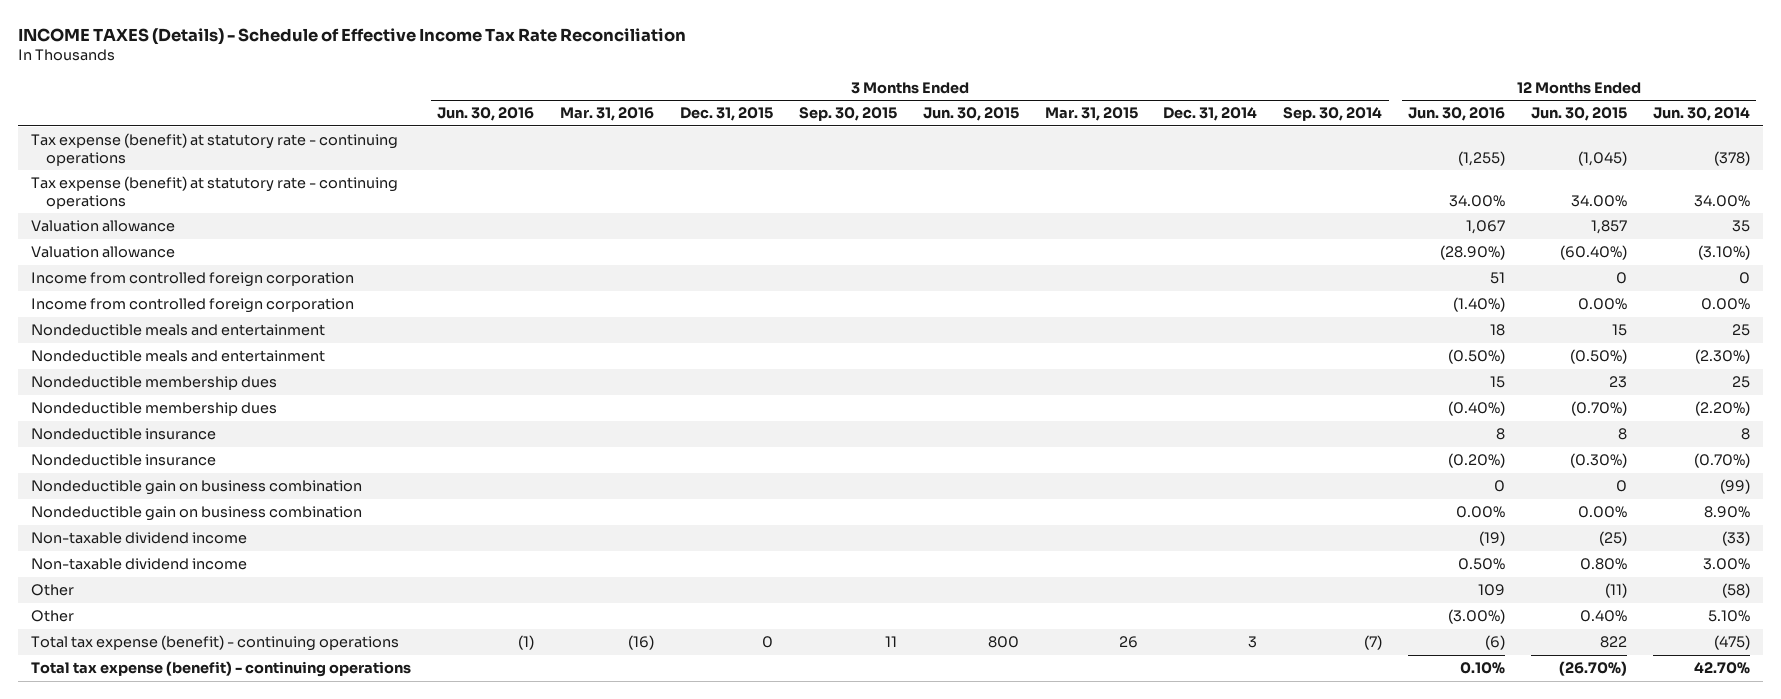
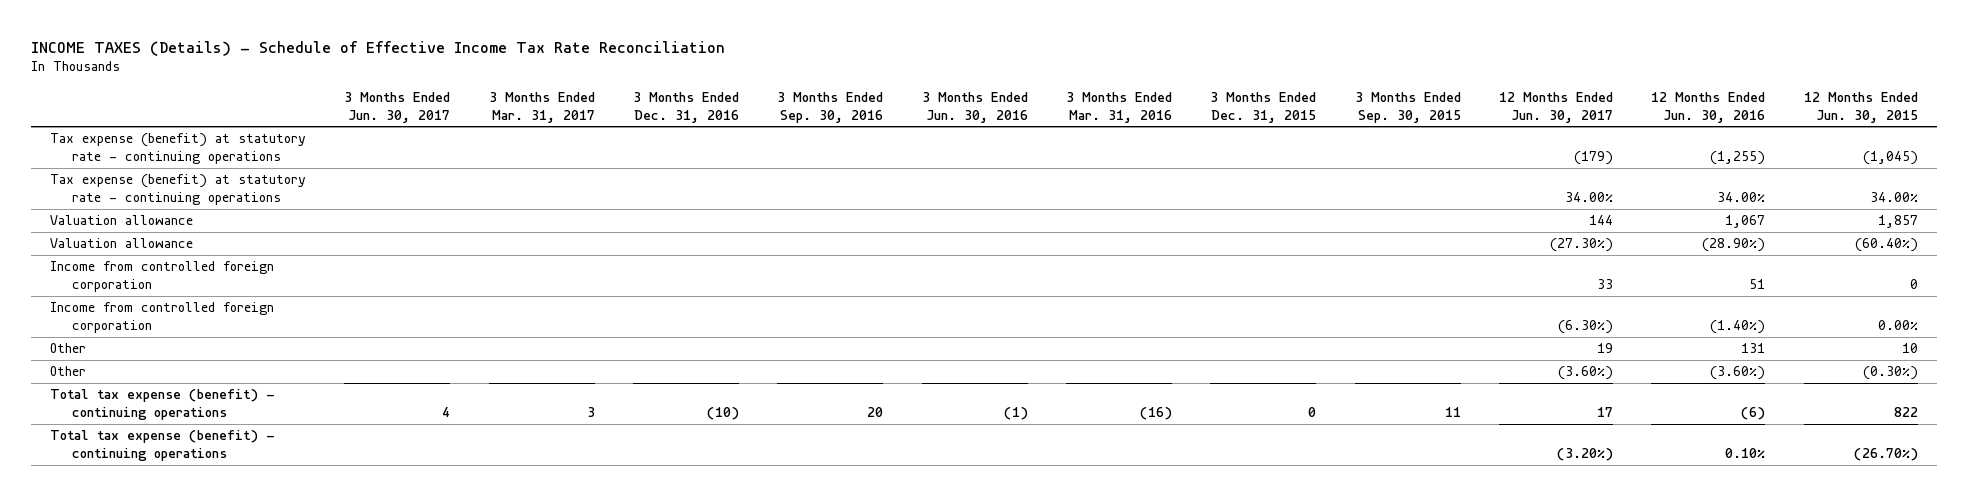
[922,107,1019,122] Jun. 30, 2015 -> none
[1044,107,1138,122] Mar. 31, 2015 -> none
[1163,107,1258,122] Dec. 31, 2014 -> none
[1283,107,1383,122] Sep. 30, 2014 -> none
[1653,107,1751,122] Jun. 30, 2014 -> none
none -> [344,91,451,123] 3 Months Ended Jun. 30, 2017
none -> [488,91,595,123] 3 Months Ended Mar. 31, 2017
none -> [632,91,739,123] 3 Months Ended Dec. 31, 2016
none -> [777,91,884,123] 3 Months Ended Sep. 30, 2016
none -> [1498,91,1613,123] 12 Months Ended Jun. 30, 2017
[31,324,326,337] Nondeductible meals and entertainment -> none
[31,350,326,363] Nondeductible meals and entertainment -> none
[31,376,278,391] Nondeductible membership dues -> none
[31,402,278,417] Nondeductible membership dues -> none
[31,428,217,441] Nondeductible insurance -> none
[31,454,217,467] Nondeductible insurance -> none
[31,480,363,496] Nondeductible gain on business combination -> none
[31,506,363,522] Nondeductible gain on business combination -> none
[31,532,248,545] Non-taxable dividend income -> none
[31,558,248,571] Non-taxable dividend income -> none
[1478,584,1506,597] 109 -> [1741,343,1766,354] 131
[1605,583,1628,599] (11) -> [1901,343,1918,354] 10
[1448,609,1506,625] (3.00%) -> [1710,366,1766,381] (3.60%)
[1580,610,1628,623] 0.40% -> [1862,366,1918,381] (0.30%)

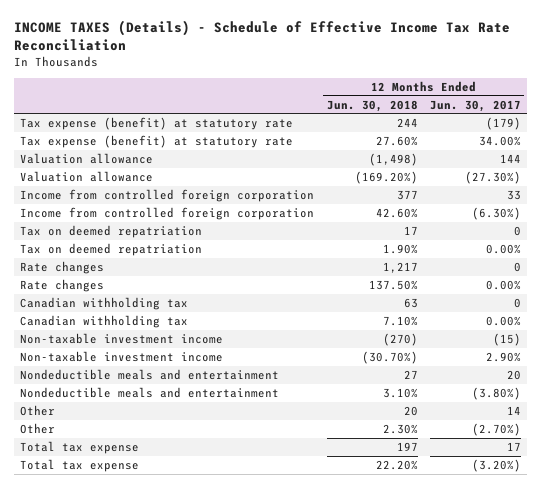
[344,91,451,123] 3 Months Ended Jun. 30, 2017 -> none
[488,91,595,123] 3 Months Ended Mar. 31, 2017 -> none
[632,91,739,123] 3 Months Ended Dec. 31, 2016 -> none
[777,91,884,123] 3 Months Ended Sep. 30, 2016 -> none
[921,91,1028,123] 3 Months Ended Jun. 30, 2016 -> none
[1065,91,1172,123] 3 Months Ended Mar. 31, 2016 -> none
[1210,91,1317,123] 3 Months Ended Dec. 31, 2015 -> none
[1354,91,1461,123] 3 Months Ended Sep. 30, 2015 -> none
[1651,91,1766,123] 12 Months Ended Jun. 30, 2016 -> none
[1803,91,1918,123] 12 Months Ended Jun. 30, 2015 -> none
none -> [326,99,418,112] Jun. 30, 2018
[49,133,306,165] Tax expense (benefit) at statutory rate - continuing operations -> [20,116,294,130] Tax expense (benefit) at statutory rate
[49,174,306,206] Tax expense (benefit) at statutory rate - continuing operations -> [20,134,294,148] Tax expense (benefit) at statutory rate
none -> [20,224,203,238] Tax on deemed repatriation
none -> [20,242,203,256] Tax on deemed repatriation
none -> [20,260,105,274] Rate changes
none -> [20,278,105,292] Rate changes
none -> [20,296,189,310] Canadian withholding tax
none -> [20,314,189,328] Canadian withholding tax
none -> [20,332,224,344] Non-taxable investment income
none -> [20,350,224,362] Non-taxable investment income
none -> [20,368,280,380] Nondeductible meals and entertainment
none -> [20,386,280,398] Nondeductible meals and entertainment
[1596,343,1613,354] 19 -> [506,405,521,415] 14
[1557,366,1613,381] (3.60%) -> [471,422,521,436] (2.70%)
[49,389,275,421] Total tax expense (benefit) - continuing operations -> [20,440,140,454] Total tax expense
[49,430,275,462] Total tax expense (benefit) - continuing operations -> [20,458,140,472] Total tax expense

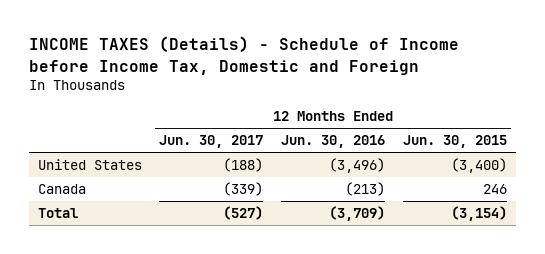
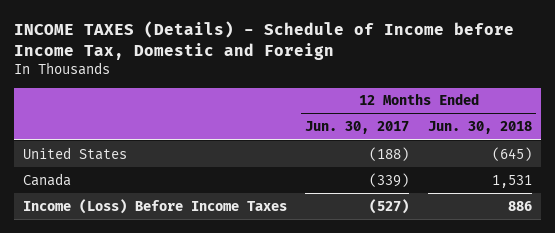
[281,135,386,149] Jun. 30, 2016 -> none
[402,135,507,149] Jun. 30, 2015 -> none
none -> [427,121,532,135] Jun. 30, 2018
[37,208,78,219] Total -> [23,198,288,214] Income (Loss) Before Income Taxes

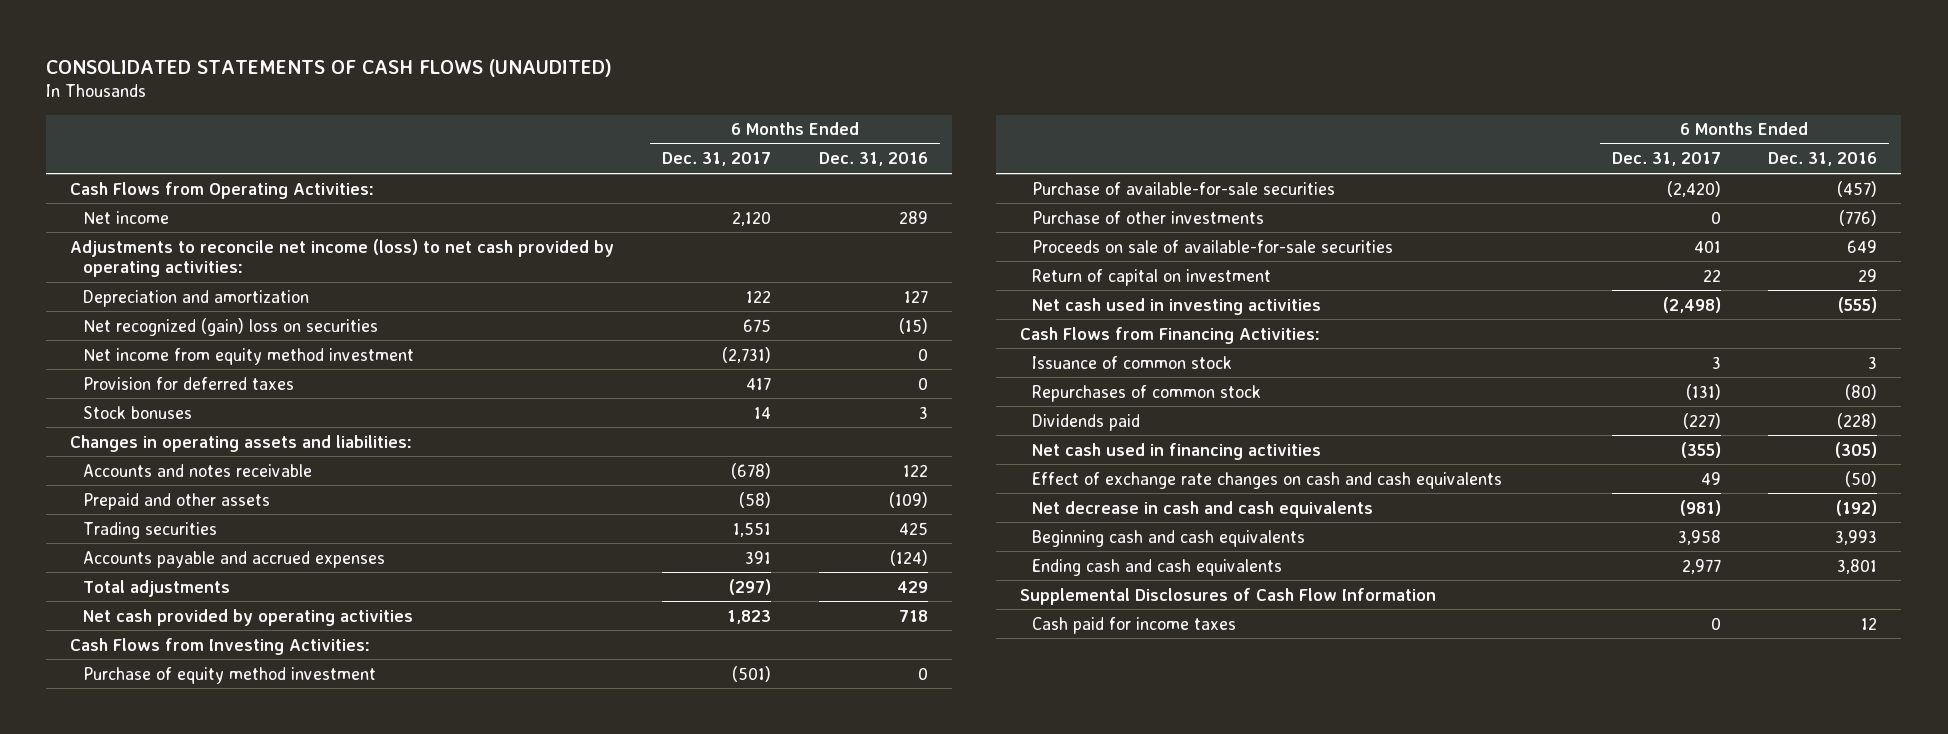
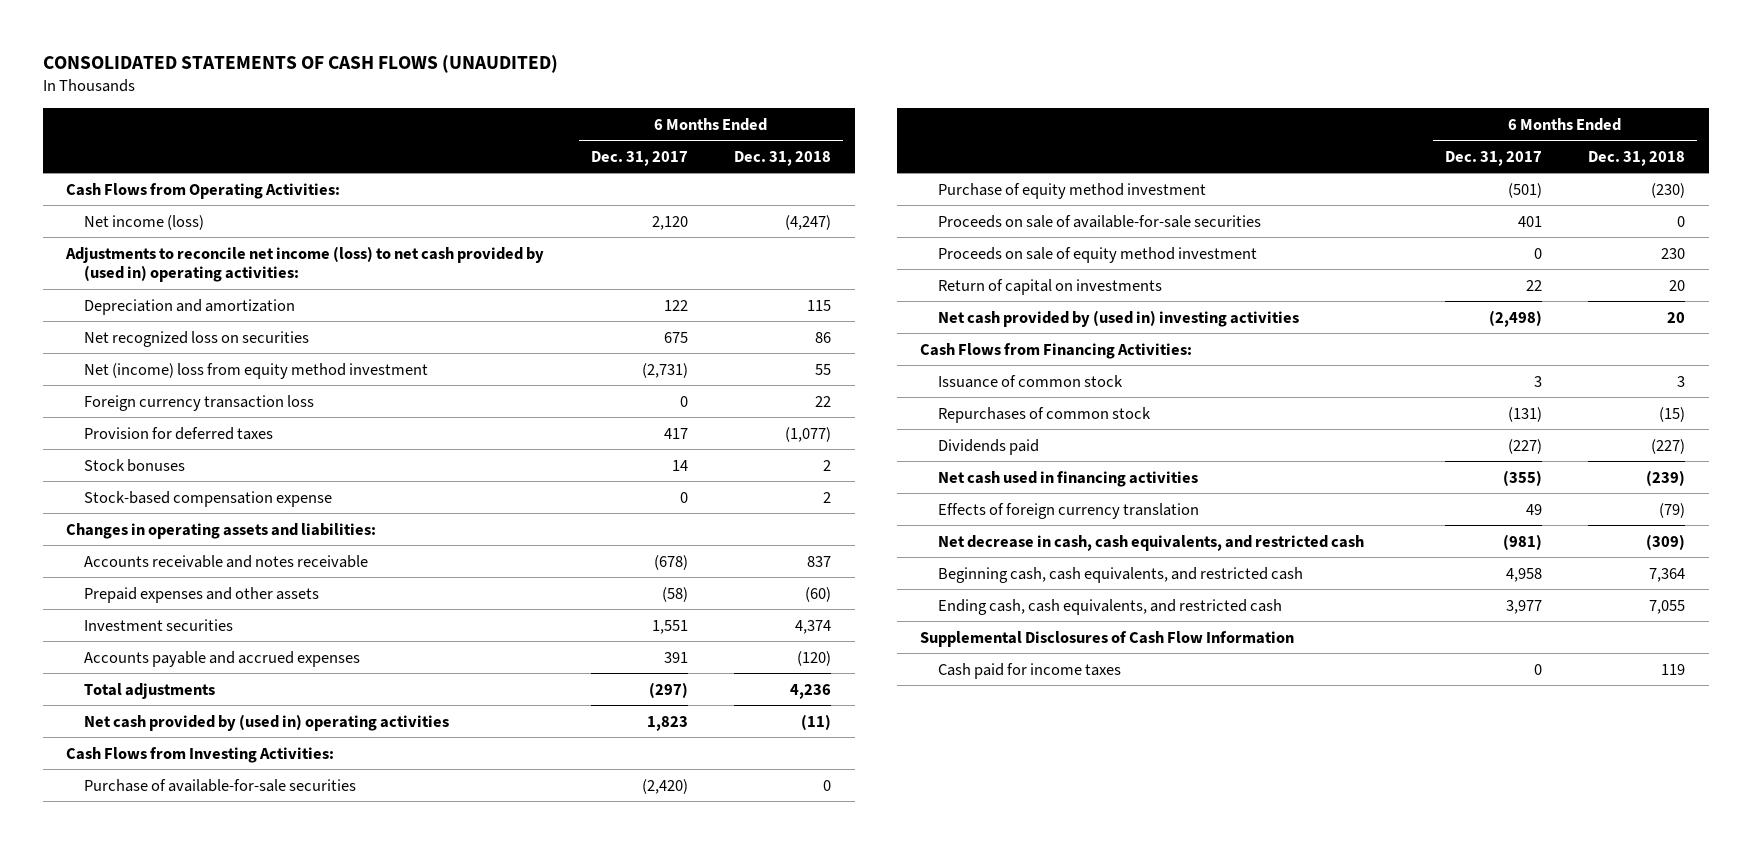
[819,152,929,167] Dec. 31, 2016 -> none
none -> [734,150,832,166] Dec. 31, 2018
[82,210,169,224] Net income -> [84,214,205,230] Net income (loss)
[70,238,615,278] Adjustments to reconcile net income (loss) to net cash provided by operating activities: -> [65,245,545,283] Adjustments to reconcile net income (loss) to net cash provided by (used in) operating activities:
[82,317,378,336] Net recognized (gain) loss on securities -> [84,330,310,347] Net recognized loss on securities
[82,347,414,365] Net income from equity method investment -> [84,362,429,379] Net (income) loss from equity method investment
none -> [84,394,315,411] Foreign currency transaction loss
none -> [84,490,333,507] Stock-based compensation expense
[82,463,312,477] Accounts and notes receivable -> [84,554,369,568] Accounts receivable and notes receivable
[82,492,270,510] Prepaid and other assets -> [84,586,320,603] Prepaid expenses and other assets
[82,521,217,539] Trading securities -> [84,618,234,631] Investment securities
[82,608,413,626] Net cash provided by operating activities -> [84,713,450,731] Net cash provided by (used in) operating activities
[1032,210,1265,224] Purchase of other investments -> none
[82,666,376,684] Purchase of equity method investment -> [937,182,1206,199] Purchase of equity method investment
none -> [937,246,1257,263] Proceeds on sale of equity method investment
[1032,268,1272,286] Return of capital on investment -> [937,278,1162,295] Return of capital on investments
[1032,297,1322,315] Net cash used in investing activities -> [937,309,1299,327] Net cash provided by (used in) investing activities
[1032,471,1503,489] Effect of exchange rate changes on cash and cash equivalents -> [937,502,1199,519] Effects of foreign currency translation
[1032,500,1374,518] Net decrease in cash and cash equivalents -> [937,534,1364,551] Net decrease in cash, cash equivalents, and restricted cash
[1032,529,1306,547] Beginning cash and cash equivalents -> [937,566,1303,583] Beginning cash, cash equivalents, and restricted cash
[1677,529,1721,545] 3,958 -> [1505,567,1542,582] 4,958
[1032,558,1283,576] Ending cash and cash equivalents -> [937,598,1282,615] Ending cash, cash equivalents, and restricted cash
[1681,558,1721,574] 2,977 -> [1505,599,1542,614] 3,977

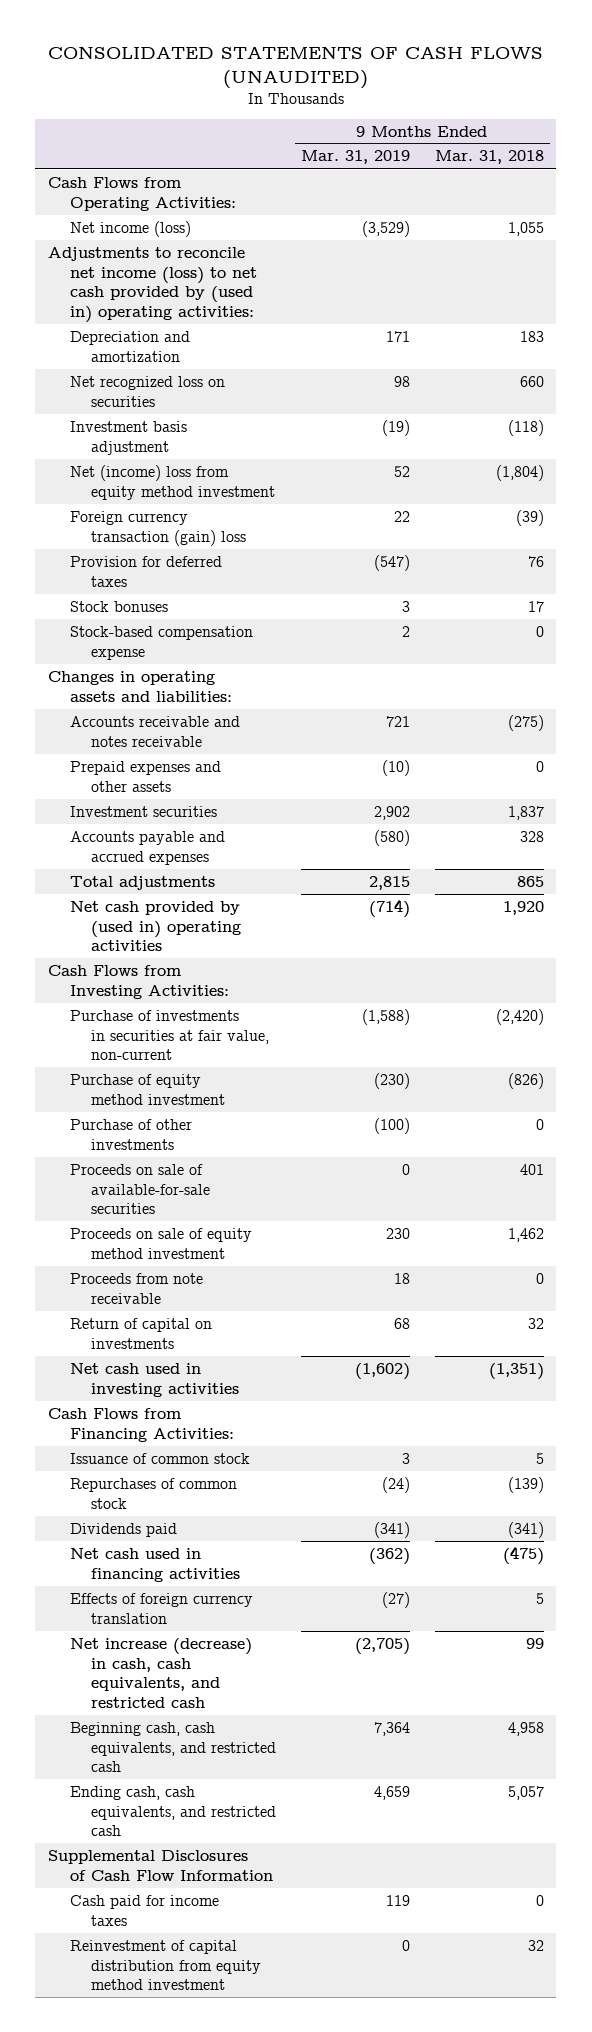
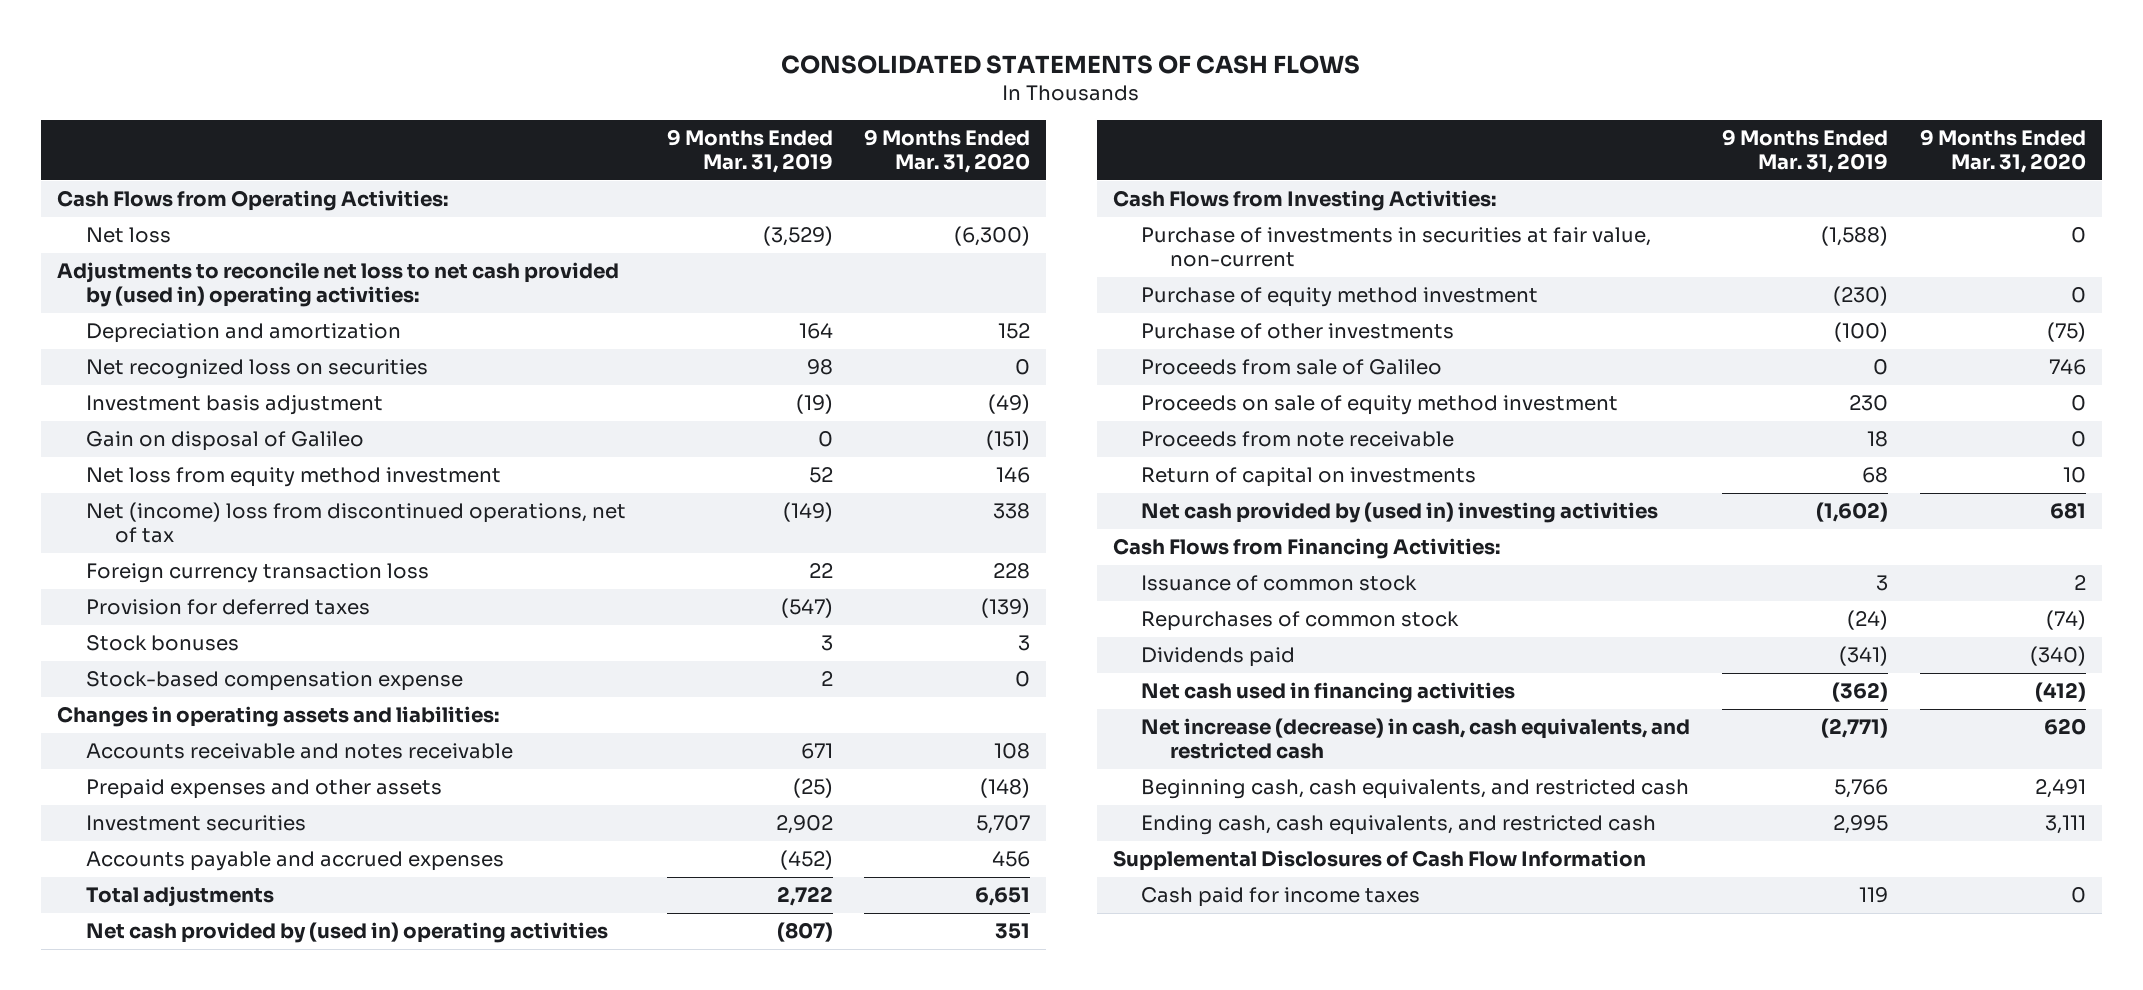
[47,46,543,90] CONSOLIDATED STATEMENTS OF CASH FLOWS (UNAUDITED) -> [781,54,1361,74] CONSOLIDATED STATEMENTS OF CASH FLOWS
[434,150,544,165] Mar. 31, 2018 -> none
none -> [864,129,1031,174] 9 Months Ended Mar. 31, 2020
[69,220,191,237] Net income (loss) -> [85,227,171,244] Net loss
[47,246,257,324] Adjustments to reconcile net income (loss) to net cash provided by (used in) operating activities: -> [56,262,619,308] Adjustments to reconcile net loss to net cash provided by (used in) operating activities:
[386,330,411,342] 171 -> [798,323,833,340] 164
none -> [85,431,364,452] Gain on disposal of Galileo
[69,464,276,500] Net (income) loss from equity method investment -> [85,467,501,488] Net loss from equity method investment
none -> [85,502,626,544] Net (income) loss from discontinued operations, net of tax
[69,510,247,546] Foreign currency transaction (gain) loss -> [85,563,429,584] Foreign currency transaction loss
[386,715,411,727] 721 -> [800,743,833,760] 671
[382,759,411,776] (10) -> [792,778,833,799] (25)
[374,829,411,846] (580) -> [779,850,833,871] (452)
[369,875,411,890] 2,815 -> [776,886,833,907] 2,722
[369,898,411,918] (714) -> [776,922,833,943] (807)
[69,1163,211,1215] Proceeds on sale of available-for-sale securities -> none
none -> [1141,359,1443,376] Proceeds from sale of Galileo
[69,1362,240,1397] Net cash used in investing activities -> [1141,502,1659,524] Net cash provided by (used in) investing activities
[69,1592,253,1624] Effects of foreign currency translation -> none
[355,1637,411,1655] (2,705) -> [1821,718,1889,739] (2,771)
[374,1721,411,1736] 7,364 -> [1834,779,1889,799] 5,766
[374,1785,411,1800] 4,659 -> [1833,815,1889,835] 2,995
[69,1939,262,1991] Reinvestment of capital distribution from equity method investment -> none

